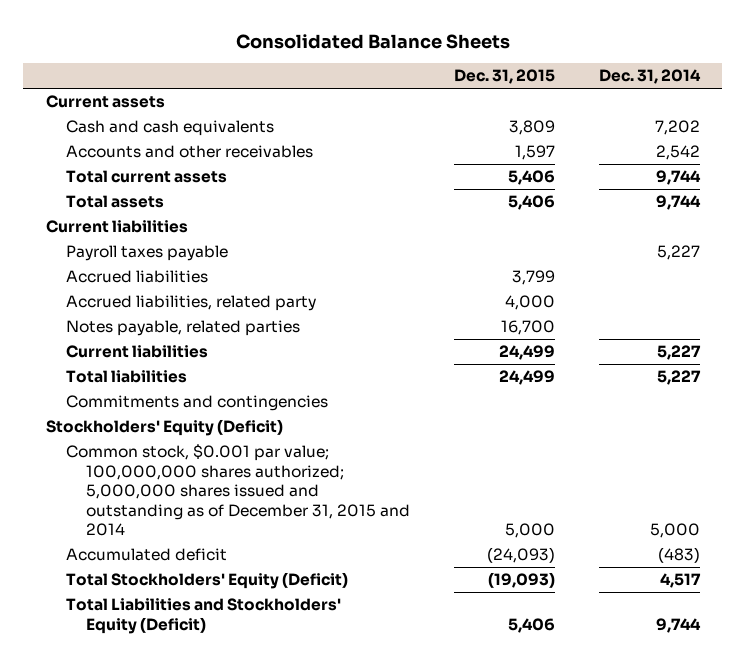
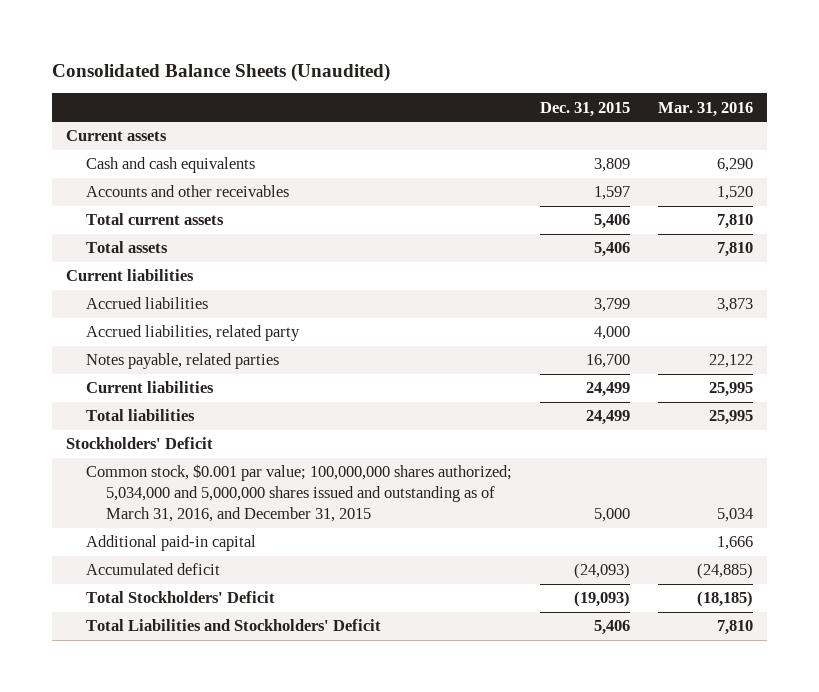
[235,33,510,49] Consolidated Balance Sheets -> [51,63,390,83] Consolidated Balance Sheets (Unaudited)
[599,69,702,85] Dec. 31, 2014 -> none
none -> [658,101,754,117] Mar. 31, 2016
[65,245,228,262] Payroll taxes payable -> none
[65,395,328,412] Commitments and contingencies -> none
[45,419,283,437] Stockholders' Equity (Deficit) -> [65,437,213,450] Stockholders' Deficit
[65,444,410,537] Common stock, $0.001 par value; 100,000,000 shares authorized; 5,000,000 shares issued and outstanding as of December 31, 2015 and 2014 -> [85,464,512,523] Common stock, $0.001 par value; 100,000,000 shares authorized; 5,034,000 and 5,000,000 shares issued and outstanding as of March 31, 2016, and December 31, 2015
none -> [85,535,256,552] Additional paid-in capital
[65,572,348,590] Total Stockholders' Equity (Deficit) -> [85,591,275,604] Total Stockholders' Deficit
[65,598,341,634] Total Liabilities and Stockholders' Equity (Deficit) -> [85,619,381,632] Total Liabilities and Stockholders' Deficit

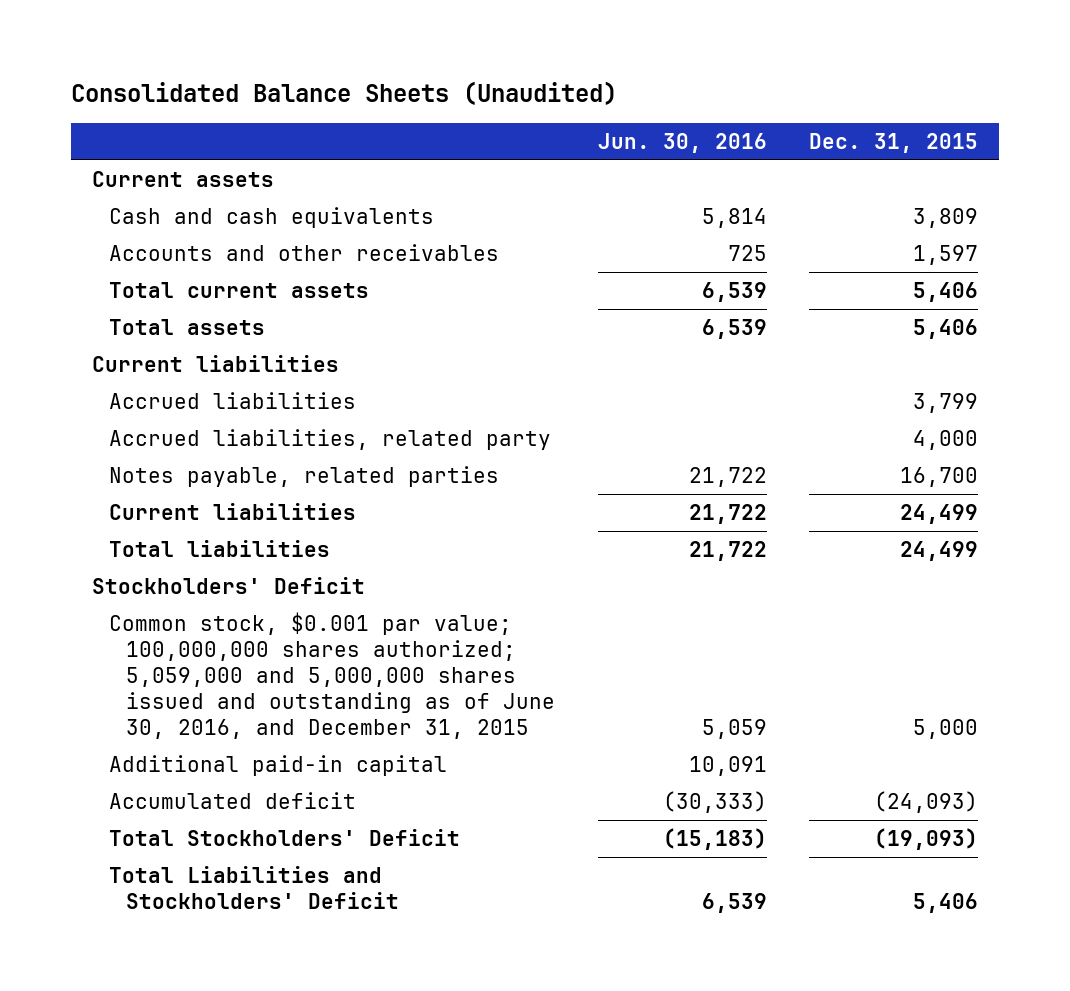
[658,101,754,117] Mar. 31, 2016 -> none
none -> [597,132,767,153] Jun. 30, 2016
[85,464,512,523] Common stock, $0.001 par value; 100,000,000 shares authorized; 5,034,000 and 5,000,000 shares issued and outstanding as of March 31, 2016, and December 31, 2015 -> [109,611,556,739] Common stock, $0.001 par value; 100,000,000 shares authorized; 5,059,000 and 5,000,000 shares issued and outstanding as of June 30, 2016, and December 31, 2015

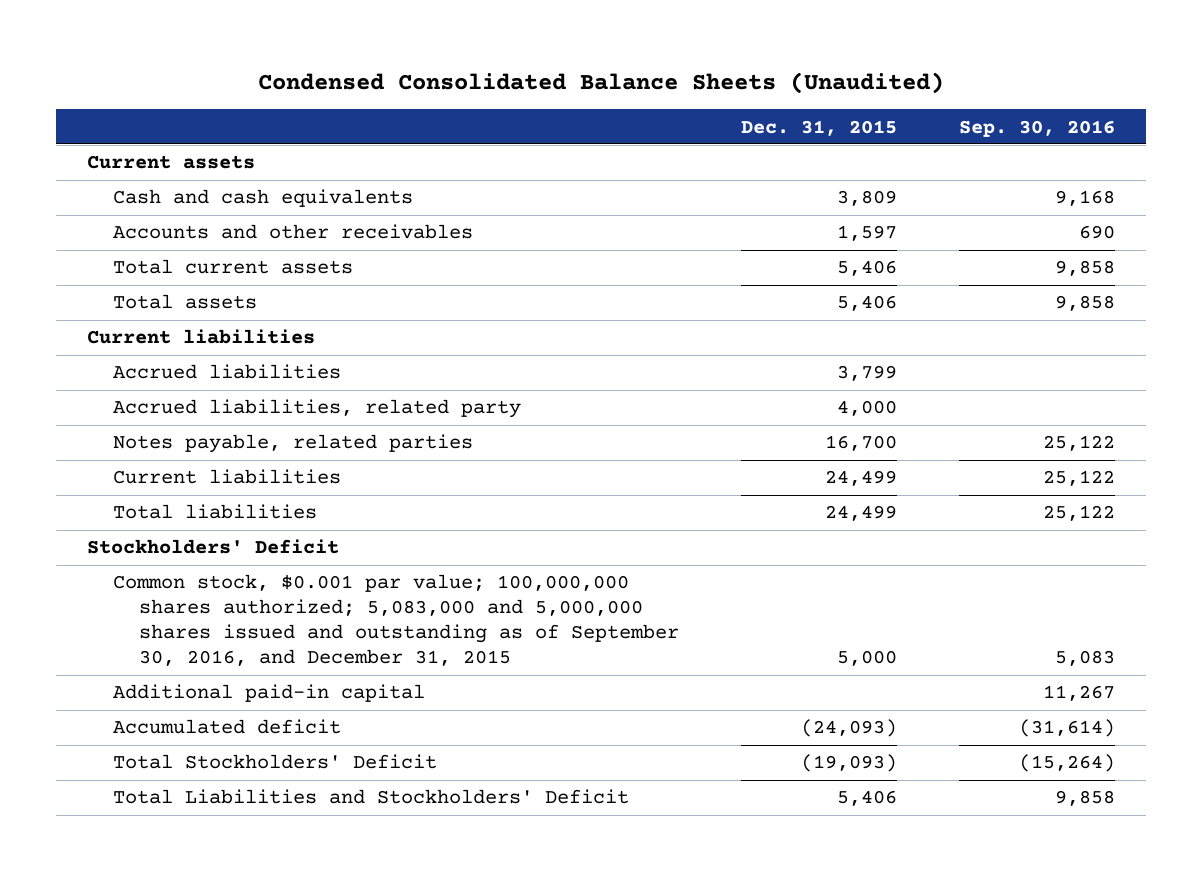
[70,81,617,106] Consolidated Balance Sheets (Unaudited) -> [258,71,945,94] Condensed Consolidated Balance Sheets (Unaudited)
[597,132,767,153] Jun. 30, 2016 -> none
none -> [959,119,1116,137] Sep. 30, 2016
[109,611,556,739] Common stock, $0.001 par value; 100,000,000 shares authorized; 5,059,000 and 5,000,000 shares issued and outstanding as of June 30, 2016, and December 31, 2015 -> [113,574,680,667] Common stock, $0.001 par value; 100,000,000 shares authorized; 5,083,000 and 5,000,000 shares issued and outstanding as of September 30, 2016, and December 31, 2015

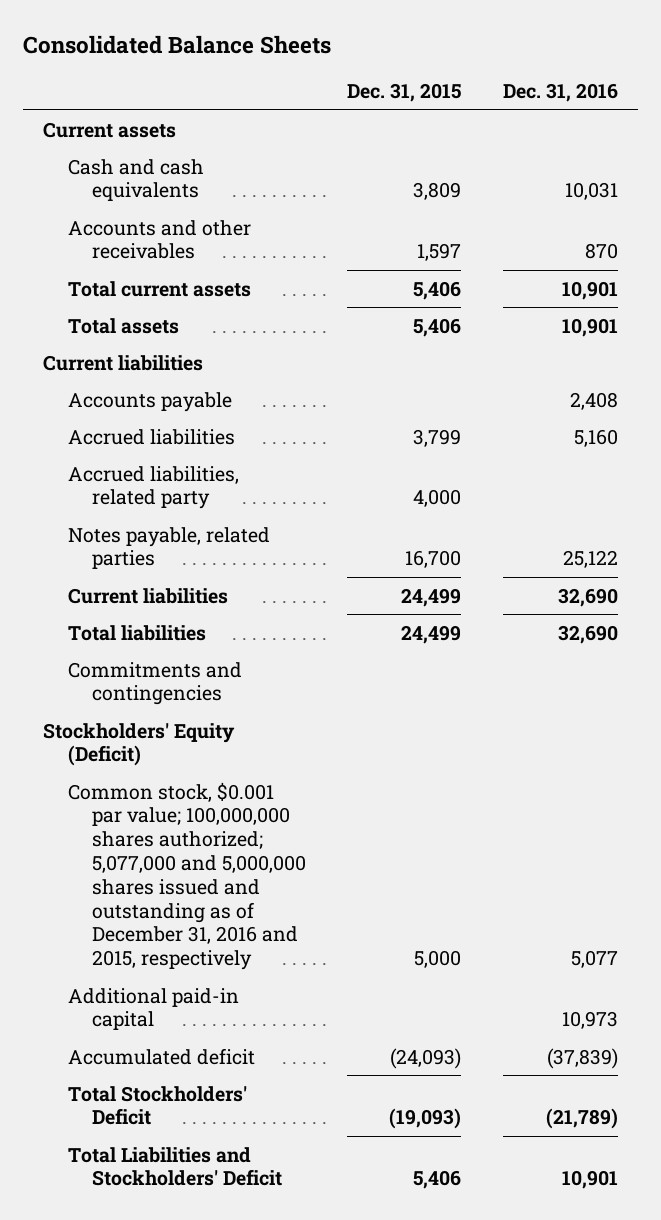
[258,71,945,94] Condensed Consolidated Balance Sheets (Unaudited) -> [22,34,331,54] Consolidated Balance Sheets
[959,119,1116,137] Sep. 30, 2016 -> none
none -> [502,83,618,103] Dec. 31, 2016
none -> [67,391,232,412] Accounts payable
none -> [67,661,242,706] Commitments and contingencies
[87,539,340,555] Stockholders' Deficit -> [43,722,236,767] Stockholders' Equity (Deficit)
[113,574,680,667] Common stock, $0.001 par value; 100,000,000 shares authorized; 5,083,000 and 5,000,000 shares issued and outstanding as of September 30, 2016, and December 31, 2015 -> [67,781,306,971] Common stock, $0.001 par value; 100,000,000 shares authorized; 5,077,000 and 5,000,000 shares issued and outstanding as of December 31, 2016 and 2015, respectively

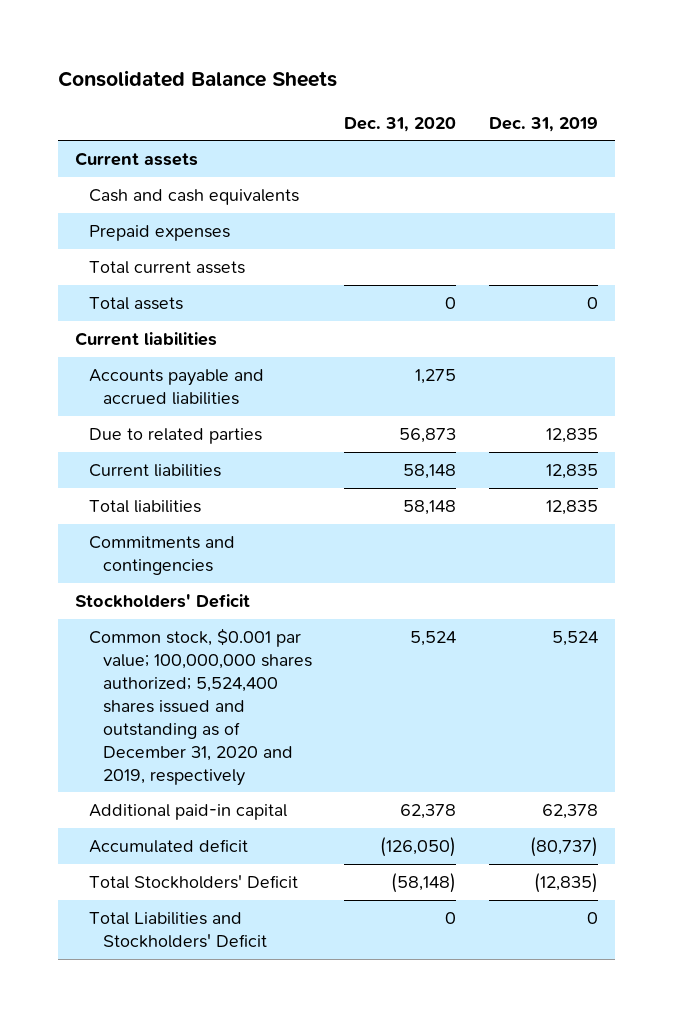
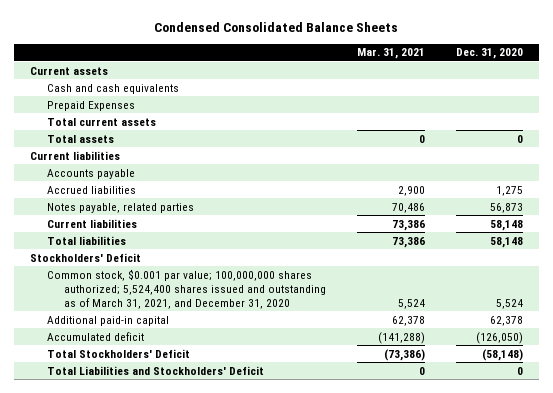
[58,70,338,88] Consolidated Balance Sheets -> [154,22,399,33] Condensed Consolidated Balance Sheets
[489,116,599,132] Dec. 31, 2019 -> none
none -> [357,48,426,60] Mar. 31, 2021
[88,225,230,242] Prepaid expenses -> [46,100,135,111] Prepaid Expenses
none -> [46,168,135,179] Accounts payable
[88,369,264,406] Accounts payable and accrued liabilities -> [46,185,136,194] Accrued liabilities
[88,428,262,445] Due to related parties -> [46,202,194,213] Notes payable, related parties
[88,536,235,576] Commitments and contingencies -> none
[88,628,312,786] Common stock, $0.001 par value; 100,000,000 shares authorized; 5,524,400 shares issued and outstanding as of December 31, 2020 and 2019, respectively -> [46,268,327,309] Common stock, $0.001 par value; 100,000,000 shares authorized; 5,524,400 shares issued and outstanding as of March 31, 2021, and December 31, 2020

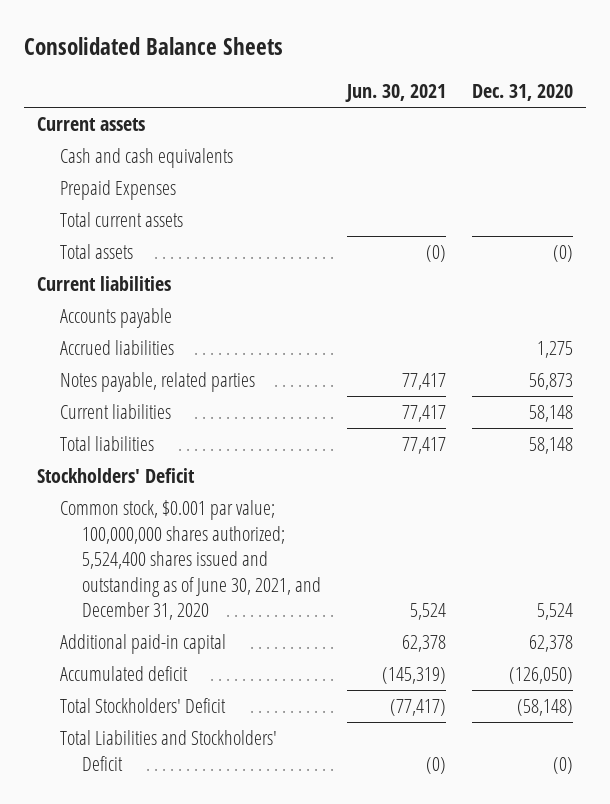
[154,22,399,33] Condensed Consolidated Balance Sheets -> [24,37,284,56] Consolidated Balance Sheets
[357,48,426,60] Mar. 31, 2021 -> none
none -> [344,84,446,103] Jun. 30, 2021
[517,134,524,143] 0 -> [553,245,574,263] (0)
[46,268,327,309] Common stock, $0.001 par value; 100,000,000 shares authorized; 5,524,400 shares issued and outstanding as of March 31, 2021, and December 31, 2020 -> [59,500,321,621] Common stock, $0.001 par value; 100,000,000 shares authorized; 5,524,400 shares issued and outstanding as of June 30, 2021, and December 31, 2020
[517,366,524,375] 0 -> [553,756,574,774] (0)

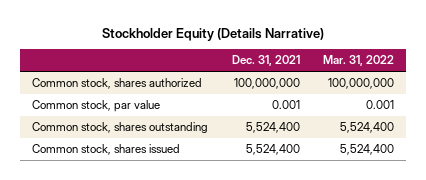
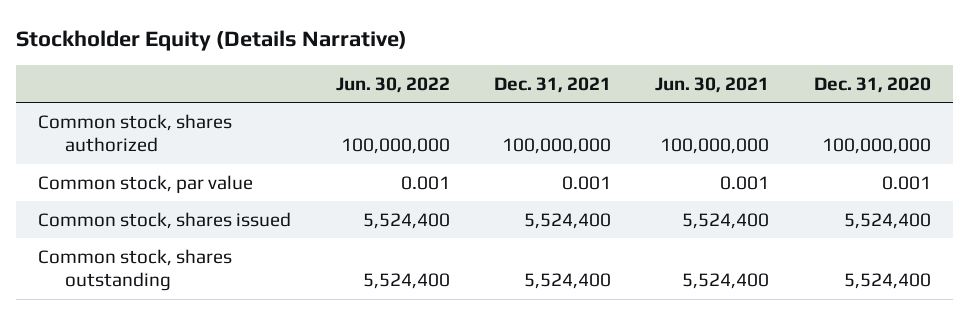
[323,55,395,67] Mar. 31, 2022 -> none
none -> [335,76,450,93] Jun. 30, 2022
none -> [655,76,770,93] Jun. 30, 2021
none -> [813,76,931,93] Dec. 31, 2020
[31,122,208,134] Common stock, shares outstanding -> [38,248,233,292] Common stock, shares outstanding

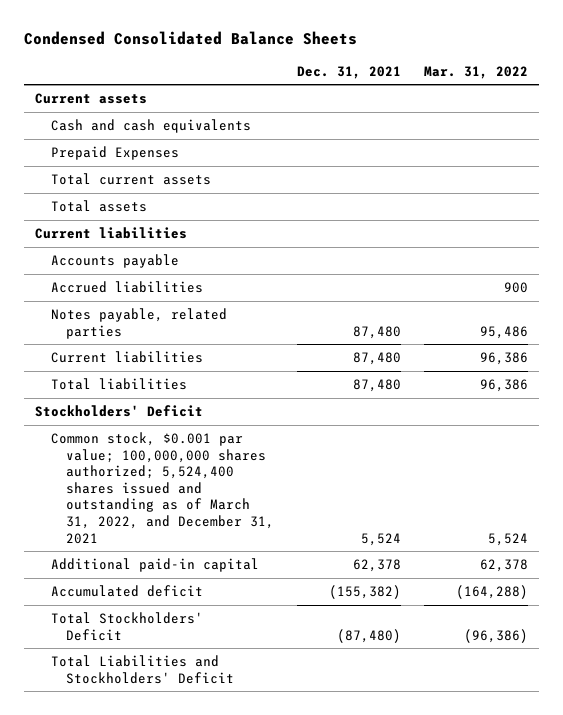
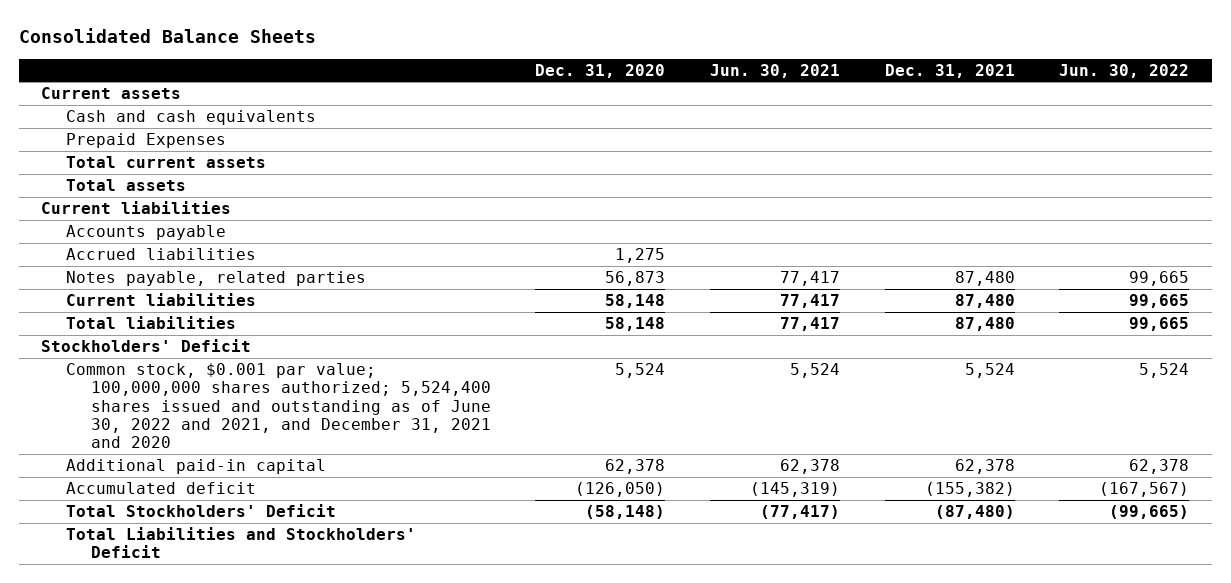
[23,31,357,46] Condensed Consolidated Balance Sheets -> [19,28,317,44] Consolidated Balance Sheets
[423,65,528,79] Mar. 31, 2022 -> none
none -> [535,63,666,78] Dec. 31, 2020
none -> [709,63,840,78] Jun. 30, 2021
none -> [1059,63,1190,78] Jun. 30, 2022
[50,431,275,544] Common stock, $0.001 par value; 100,000,000 shares authorized; 5,524,400 shares issued and outstanding as of March 31, 2022, and December 31, 2021 -> [65,363,491,449] Common stock, $0.001 par value; 100,000,000 shares authorized; 5,524,400 shares issued and outstanding as of June 30, 2022 and 2021, and December 31, 2021 and 2020

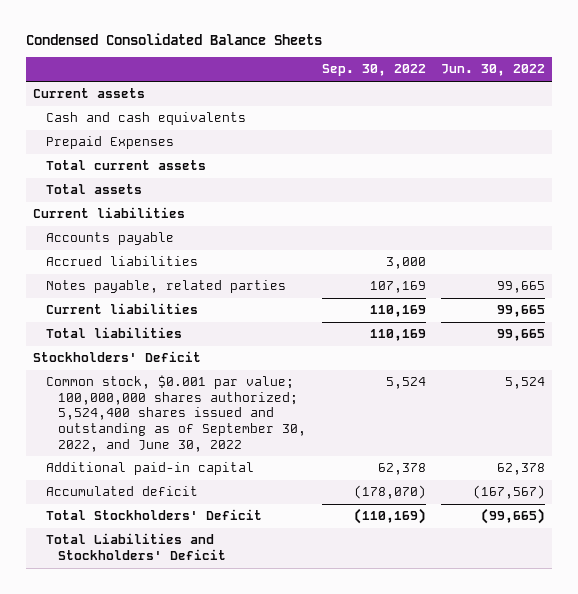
[19,28,317,44] Consolidated Balance Sheets -> [25,32,322,45] Condensed Consolidated Balance Sheets
[535,63,666,78] Dec. 31, 2020 -> none
[709,63,840,78] Jun. 30, 2021 -> none
[884,63,1015,78] Dec. 31, 2021 -> none
none -> [321,64,426,77] Sep. 30, 2022
[65,363,491,449] Common stock, $0.001 par value; 100,000,000 shares authorized; 5,524,400 shares issued and outstanding as of June 30, 2022 and 2021, and December 31, 2021 and 2020 -> [45,375,307,452] Common stock, $0.001 par value; 100,000,000 shares authorized; 5,524,400 shares issued and outstanding as of September 30, 2022, and June 30, 2022

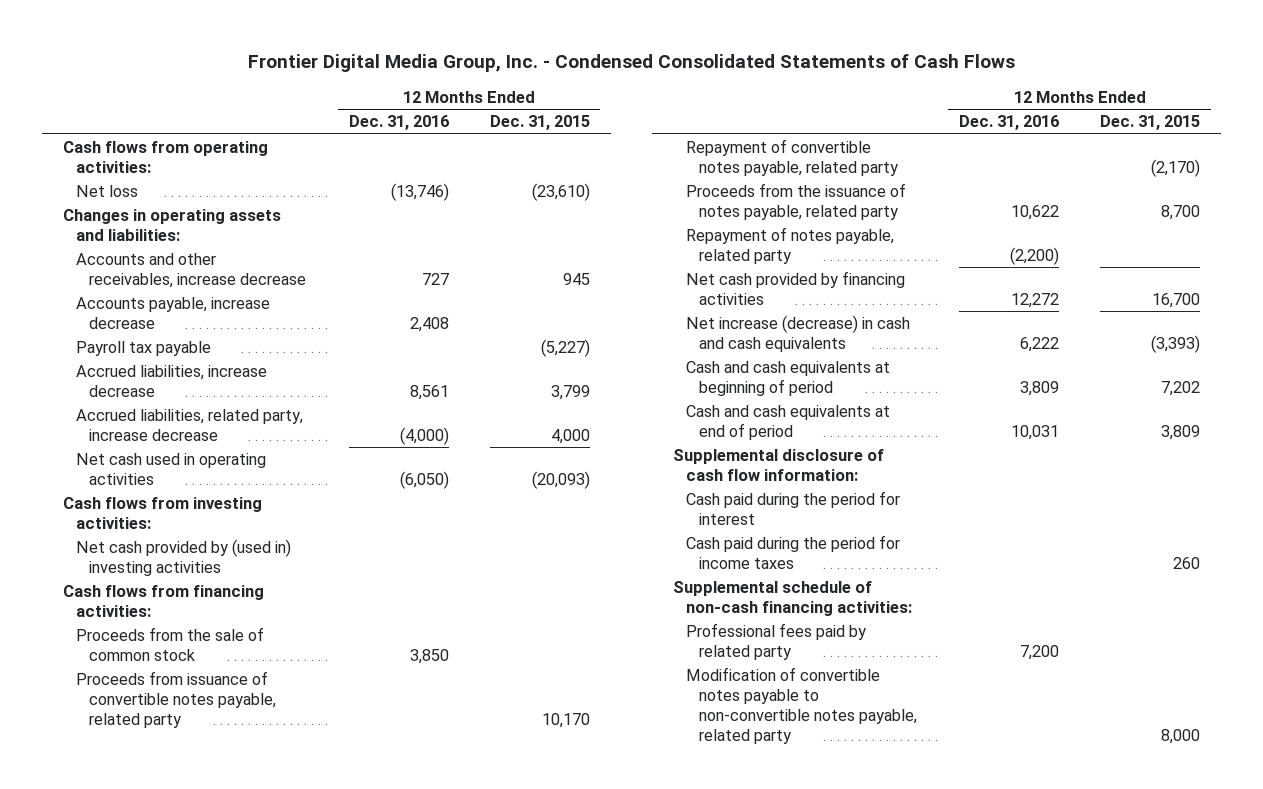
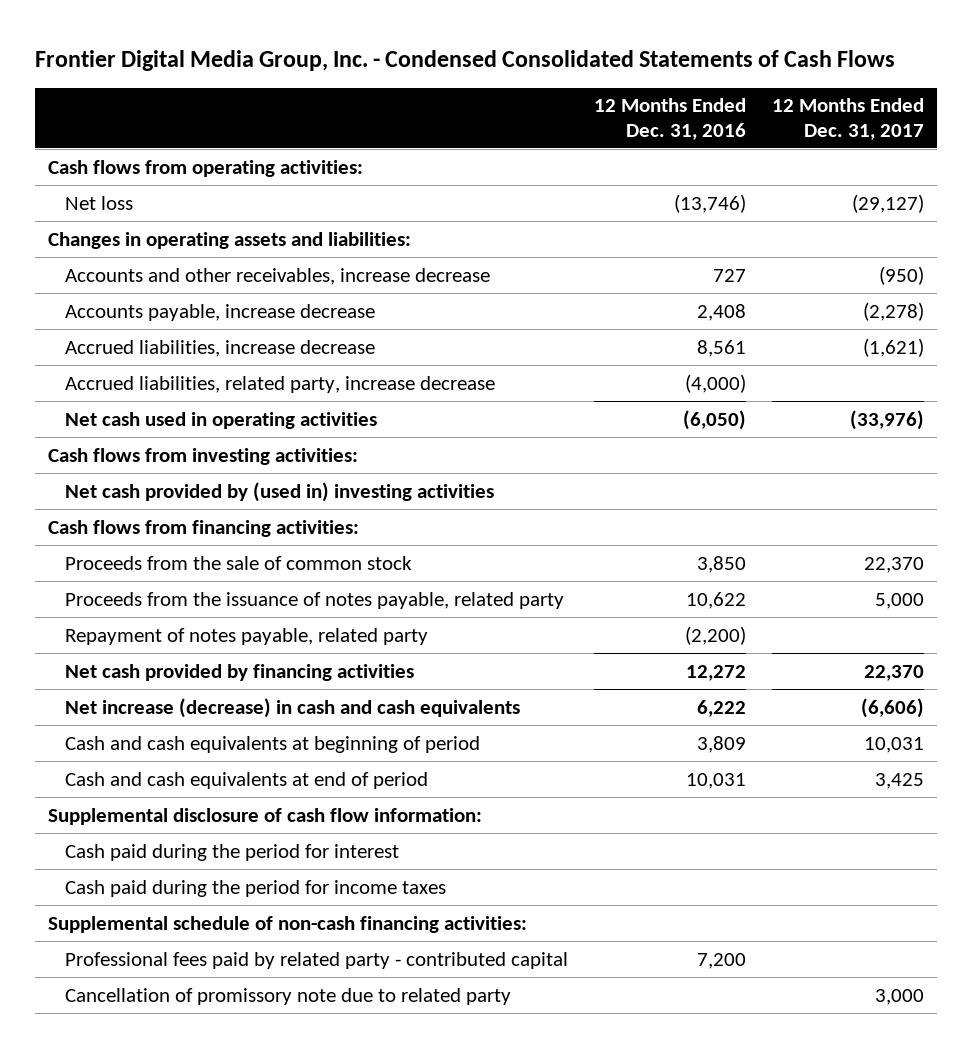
[490,115,591,131] Dec. 31, 2015 -> none
none -> [772,98,925,140] 12 Months Ended Dec. 31, 2017
[76,341,212,357] Payroll tax payable -> none
[76,671,277,728] Proceeds from issuance of convertible notes payable, related party -> none
[686,139,899,176] Repayment of convertible notes payable, related party -> none
[686,667,918,744] Modification of convertible notes payable to non-convertible notes payable, related party -> none
[686,623,867,660] Professional fees paid by related party -> [65,951,569,969] Professional fees paid by related party - contributed capital
none -> [65,987,512,1005] Cancellation of promissory note due to related party

